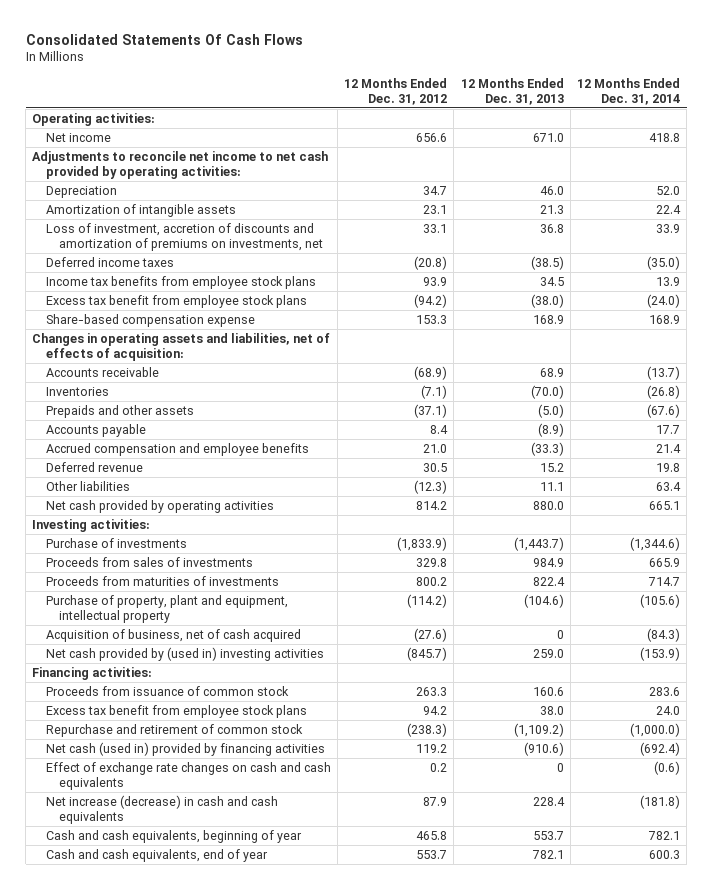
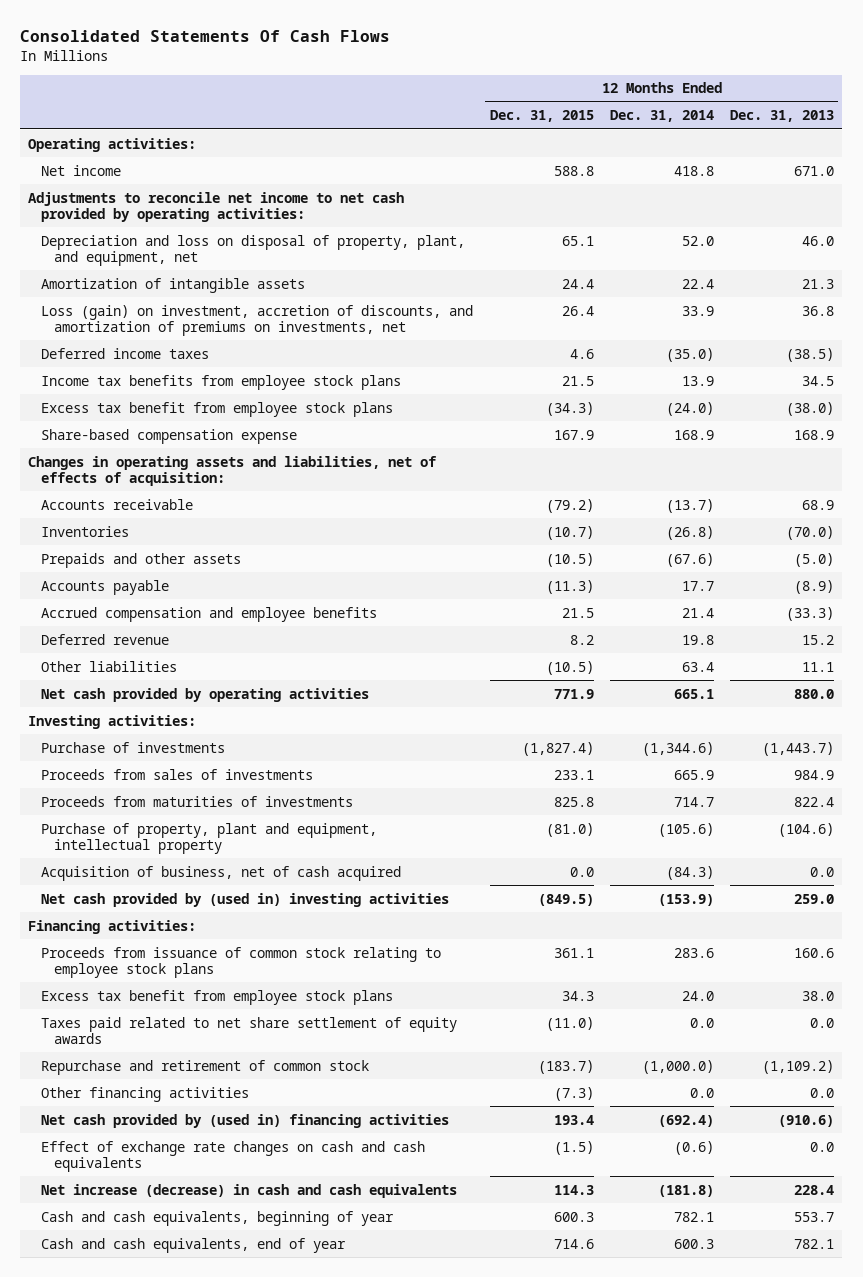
[344,77,448,105] 12 Months Ended Dec. 31, 2012 -> none
none -> [489,110,594,123] Dec. 31, 2015
[45,186,117,199] Depreciation -> [41,234,466,266] Depreciation and loss on disposal of property, plant, and equipment, net
[45,223,324,251] Loss of investment, accretion of discounts and amortization of premiums on investments, net -> [41,304,474,336] Loss (gain) on investment, accretion of discounts, and amortization of premiums on investments, net
[556,630,564,640] 0 -> [810,866,835,877] 0.0
[45,686,289,697] Proceeds from issuance of common stock -> [41,946,442,978] Proceeds from issuance of common stock relating to employee stock plans
none -> [41,1016,458,1044] Taxes paid related to net share settlement of equity awards
none -> [41,1086,250,1102] Other financing activities
[45,742,325,757] Net cash (used in) provided by financing activities -> [41,1113,450,1128] Net cash provided by (used in) financing activities
[556,763,564,773] 0 -> [810,1141,835,1152] 0.0

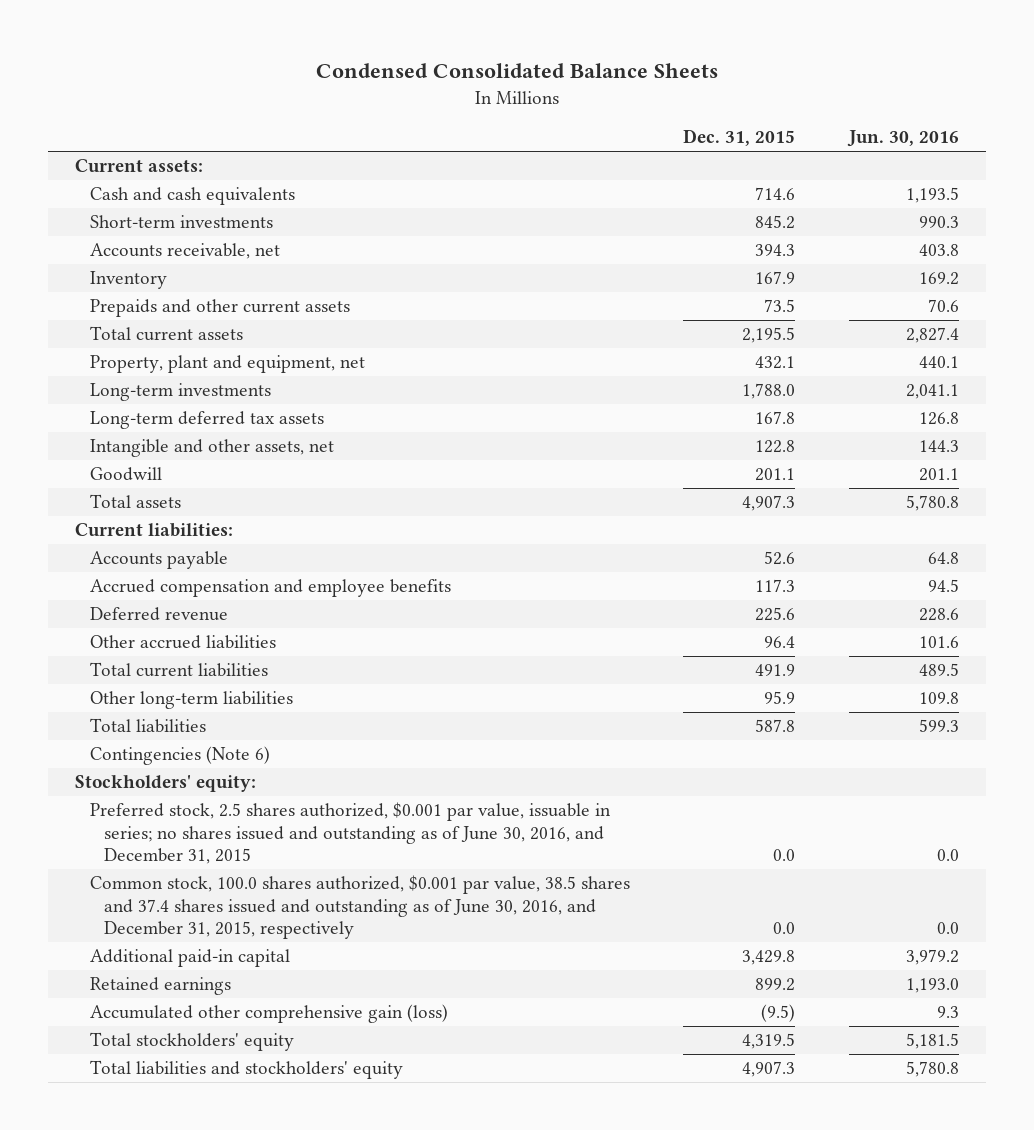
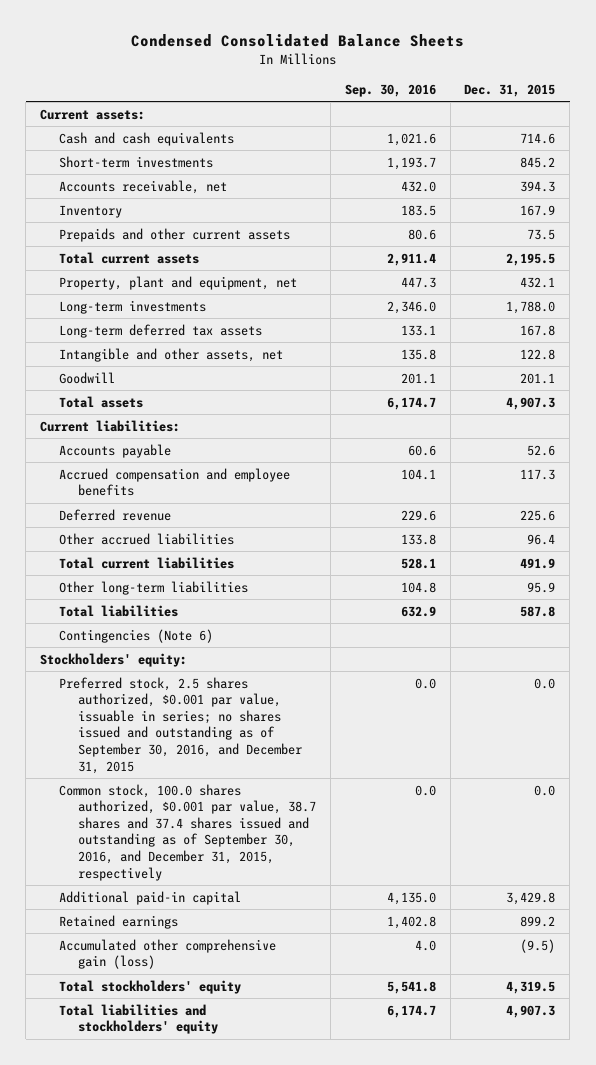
[847,130,960,148] Jun. 30, 2016 -> none
none -> [344,83,436,97] Sep. 30, 2016
[89,802,611,865] Preferred stock, 2.5 shares authorized, $0.001 par value, issuable in series; no shares issued and outstanding as of June 30, 2016, and December 31, 2015 -> [58,676,302,774] Preferred stock, 2.5 shares authorized, $0.001 par value, issuable in series; no shares issued and outstanding as of September 30, 2016, and December 31, 2015
[89,875,630,940] Common stock, 100.0 shares authorized, $0.001 par value, 38.5 shares and 37.4 shares issued and outstanding as of June 30, 2016, and December 31, 2015, respectively -> [58,783,316,881] Common stock, 100.0 shares authorized, $0.001 par value, 38.7 shares and 37.4 shares issued and outstanding as of September 30, 2016, and December 31, 2015, respectively

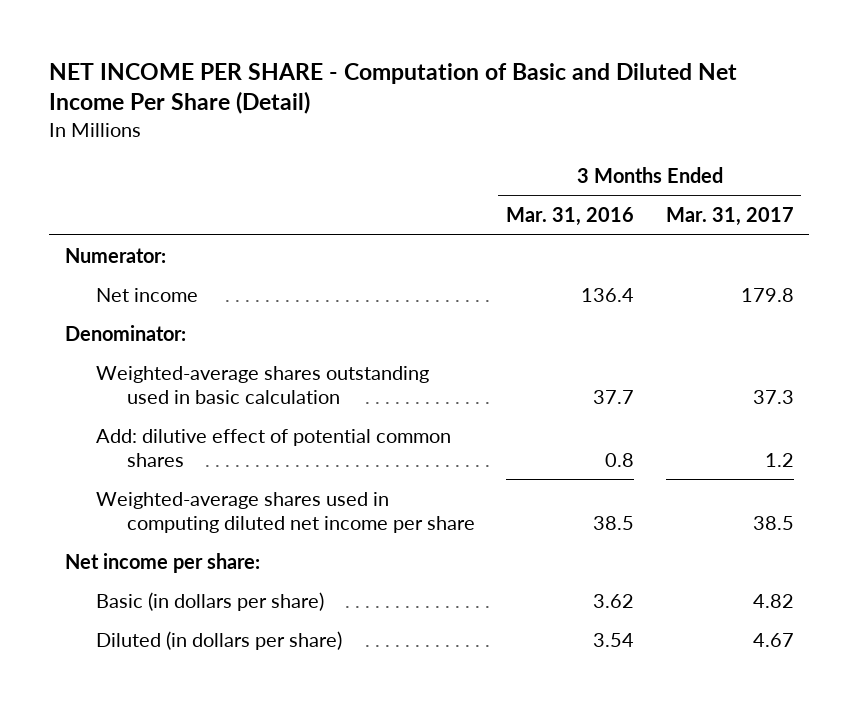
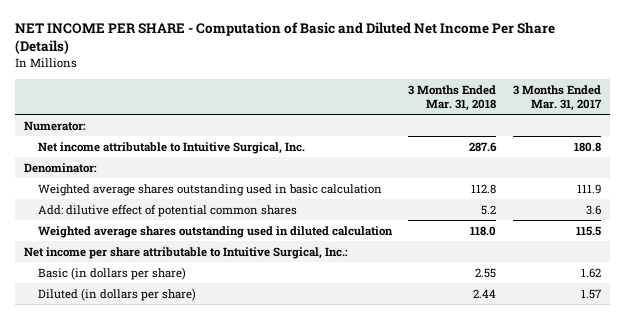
[49,62,738,115] NET INCOME PER SHARE - Computation of Basic and Diluted Net Income Per Share (Detail) -> [15,22,556,55] NET INCOME PER SHARE - Computation of Basic and Diluted Net Income Per Share (Details)
[506,207,635,227] Mar. 31, 2016 -> none
none -> [408,84,497,112] 3 Months Ended Mar. 31, 2018
[95,287,198,302] Net income -> [37,141,305,154] Net income attributable to Intuitive Surgical, Inc.
[740,287,794,302] 179.8 -> [574,141,602,152] 180.8
[95,365,429,404] Weighted-average shares outstanding used in basic calculation -> [37,183,382,196] Weighted average shares outstanding used in basic calculation
[752,389,794,404] 37.3 -> [577,183,602,194] 111.9
[764,452,794,467] 1.2 -> [586,204,602,215] 3.6
[95,491,475,533] Weighted-average shares used in computing diluted net income per share -> [37,225,393,238] Weighted average shares outstanding used in diluted calculation
[752,515,794,530] 38.5 -> [576,225,602,236] 115.5
[64,552,260,573] Net income per share: -> [23,246,348,259] Net income per share attributable to Intuitive Surgical, Inc.:
[752,593,794,608] 4.82 -> [581,267,602,278] 1.62
[752,632,794,647] 4.67 -> [581,288,602,299] 1.57

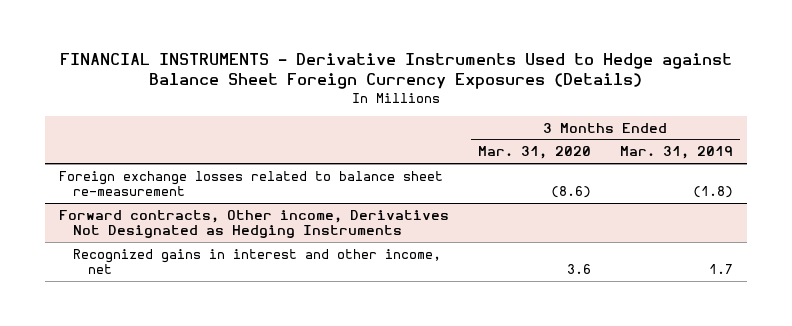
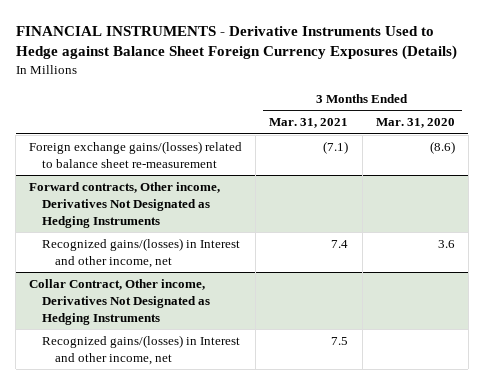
[619,146,733,160] Mar. 31, 2019 -> none
none -> [269,118,349,129] Mar. 31, 2021
[59,170,444,196] Foreign exchange losses related to balance sheet re-measurement -> [29,140,243,168] Foreign exchange gains/(losses) related to balance sheet re-measurement
[73,248,442,274] Recognized gains in interest and other income, net -> [42,237,241,268] Recognized gains/(losses) in Interest and other income, net
none -> [29,278,211,325] Collar Contract, Other income, Derivatives Not Designated as Hedging Instruments
none -> [42,334,241,365] Recognized gains/(losses) in Interest and other income, net

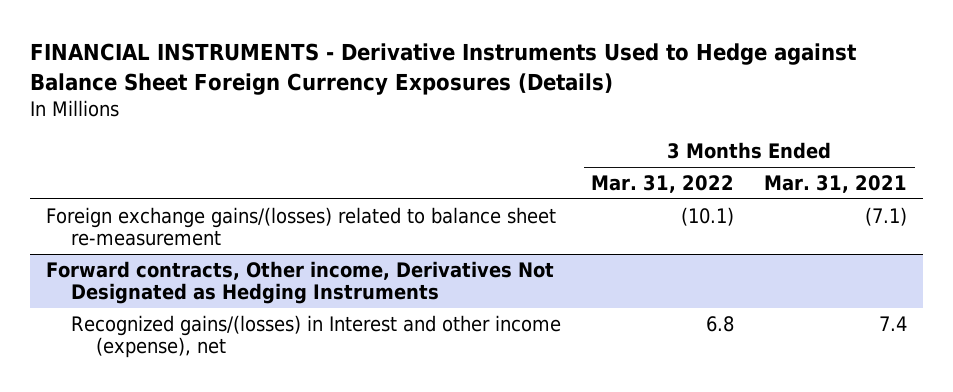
[375,118,455,129] Mar. 31, 2020 -> none
none -> [591,175,735,194] Mar. 31, 2022
[29,278,211,325] Collar Contract, Other income, Derivatives Not Designated as Hedging Instruments -> none
[42,334,241,365] Recognized gains/(losses) in Interest and other income, net -> none
[42,237,241,268] Recognized gains/(losses) in Interest and other income, net -> [70,314,561,359] Recognized gains/(losses) in Interest and other income (expense), net

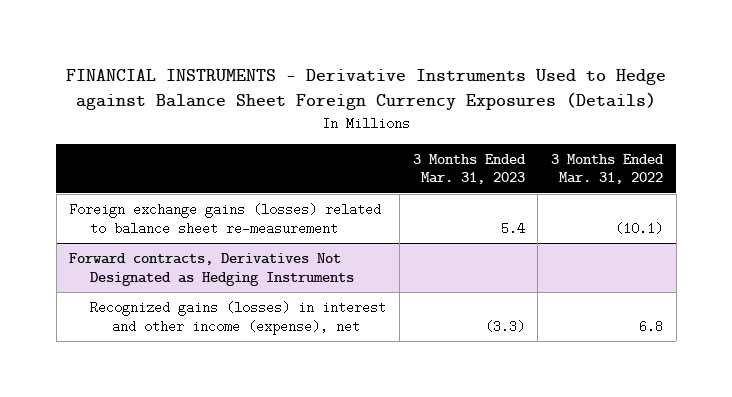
[764,175,908,194] Mar. 31, 2021 -> none
none -> [412,153,526,185] 3 Months Ended Mar. 31, 2023
[45,206,556,247] Foreign exchange gains/(losses) related to balance sheet re-measurement -> [69,203,382,235] Foreign exchange gains (losses) related to balance sheet re-measurement
[45,260,554,305] Forward contracts, Other income, Derivatives Not Designated as Hedging Instruments -> [69,253,355,286] Forward contracts, Derivatives Not Designated as Hedging Instruments
[70,314,561,359] Recognized gains/(losses) in Interest and other income (expense), net -> [90,301,387,335] Recognized gains (losses) in interest and other income (expense), net

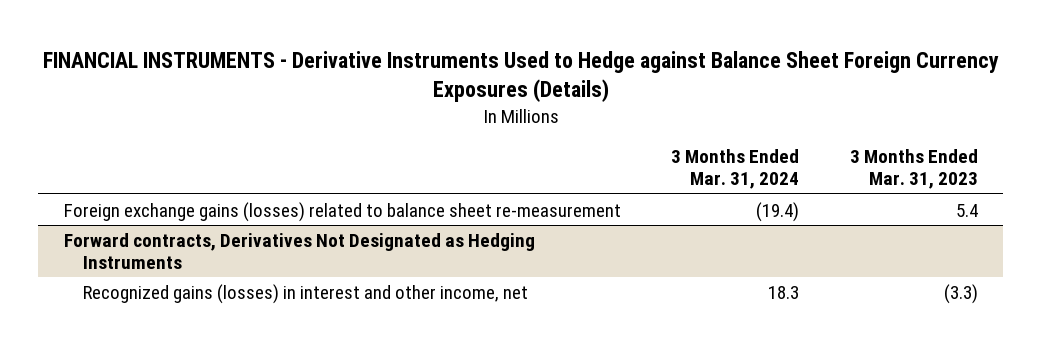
[550,153,664,185] 3 Months Ended Mar. 31, 2022 -> none
none -> [671,149,800,190] 3 Months Ended Mar. 31, 2024
[90,301,387,335] Recognized gains (losses) in interest and other income (expense), net -> [82,283,528,304] Recognized gains (losses) in interest and other income, net

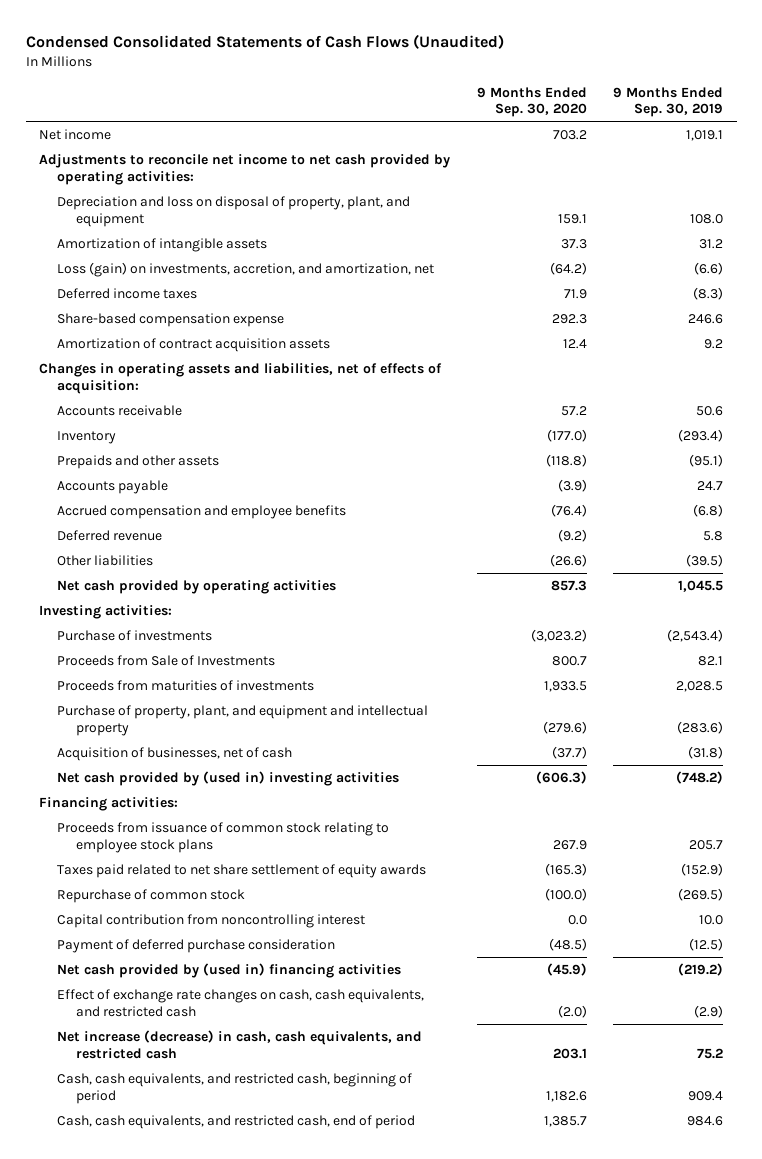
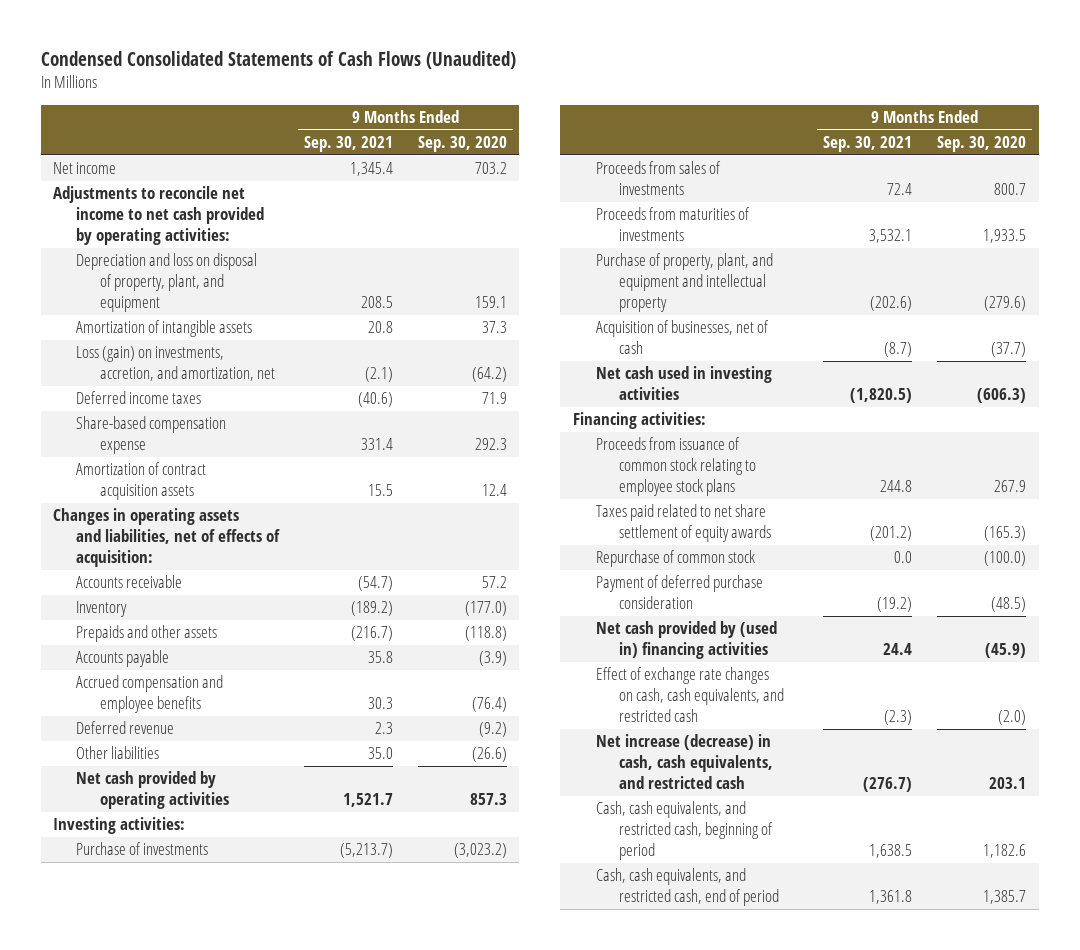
[613,86,724,118] 9 Months Ended Sep. 30, 2019 -> none
none -> [304,136,394,153] Sep. 30, 2021
[57,654,276,666] Proceeds from Sale of Investments -> [595,161,721,196] Proceeds from sales of investments
[57,770,400,786] Net cash provided by (used in) investing activities -> [595,366,772,401] Net cash used in investing activities
[57,913,366,928] Capital contribution from noncontrolling interest -> none

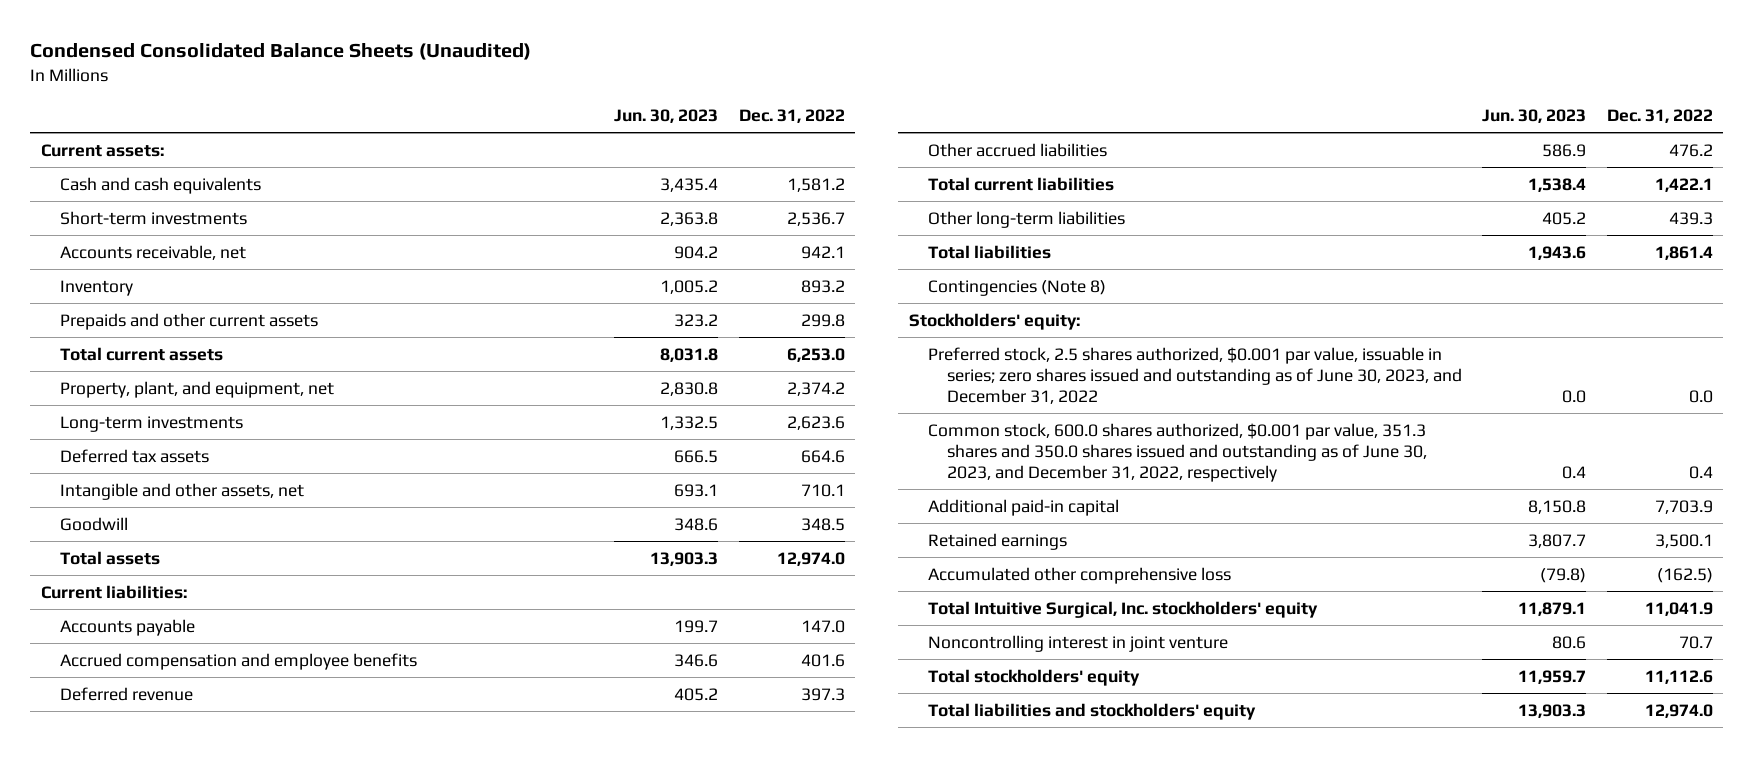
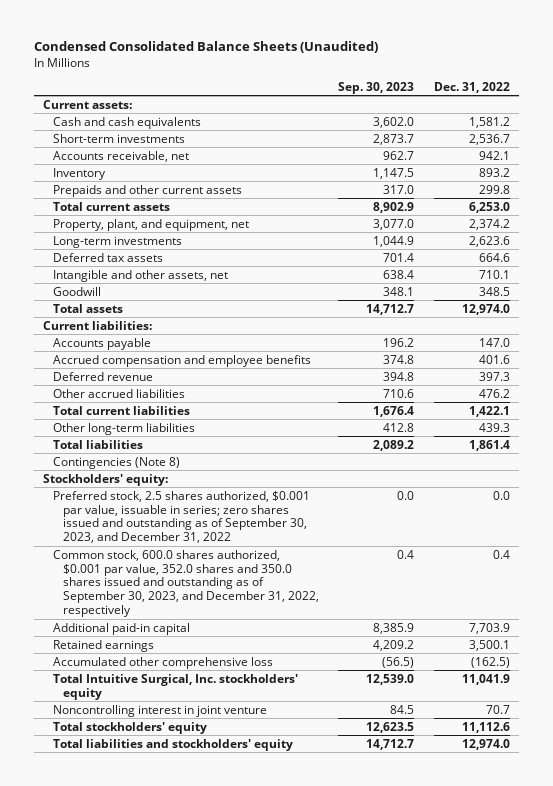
[614,108,719,123] Jun. 30, 2023 -> none
none -> [338,81,415,94] Sep. 30, 2023
[927,346,1462,404] Preferred stock, 2.5 shares authorized, $0.001 par value, issuable in series; zero shares issued and outstanding as of June 30, 2023, and December 31, 2022 -> [53,490,311,544] Preferred stock, 2.5 shares authorized, $0.001 par value, issuable in series; zero shares issued and outstanding as of September 30, 2023, and December 31, 2022
[927,422,1427,482] Common stock, 600.0 shares authorized, $0.001 par value, 351.3 shares and 350.0 shares issued and outstanding as of June 30, 2023, and December 31, 2022, respectively -> [53,549,319,618] Common stock, 600.0 shares authorized, $0.001 par value, 352.0 shares and 350.0 shares issued and outstanding as of September 30, 2023, and December 31, 2022, respectively

